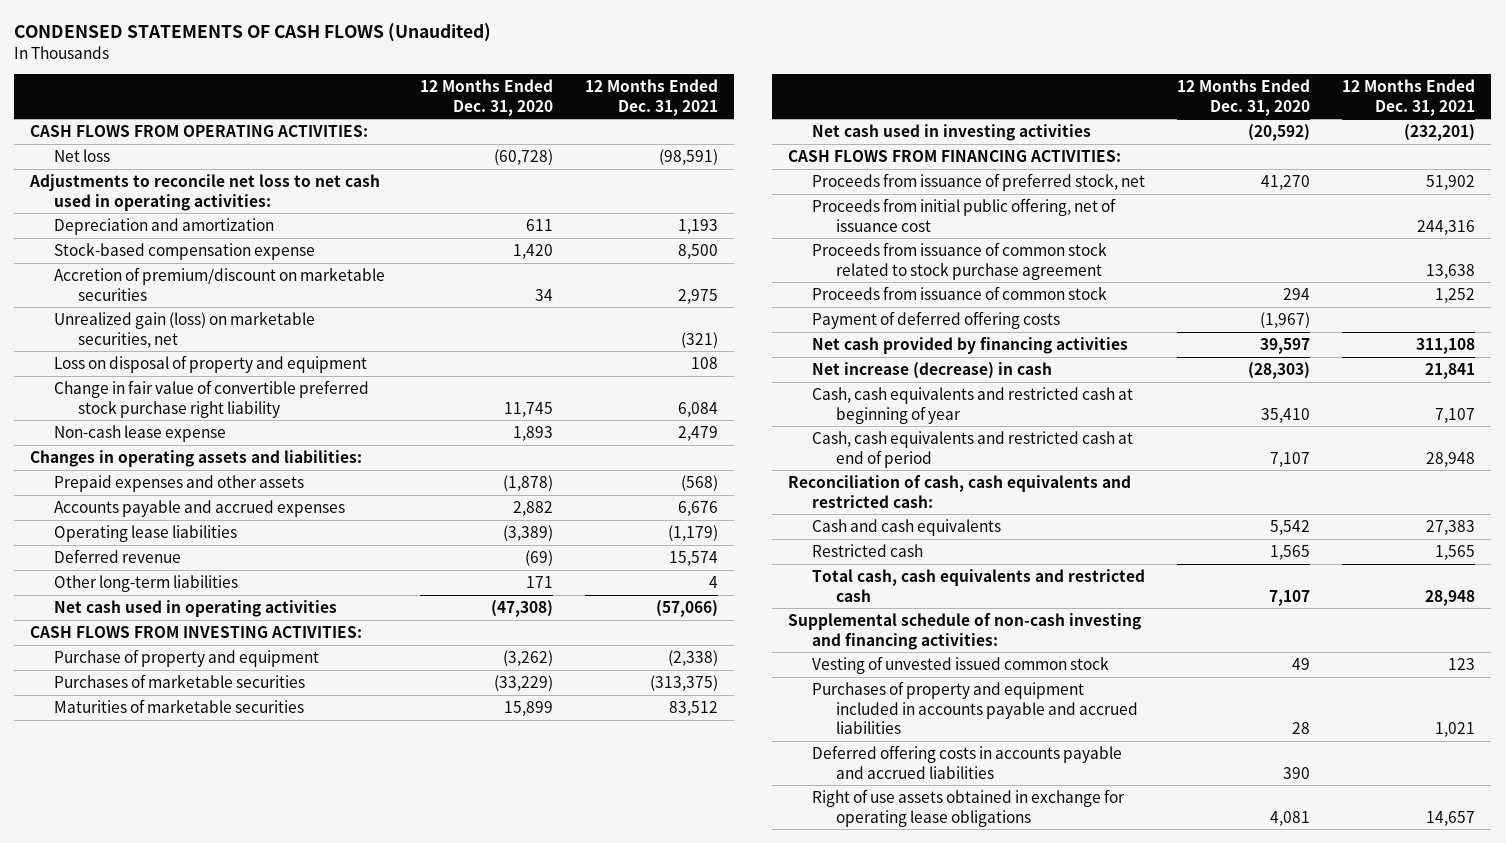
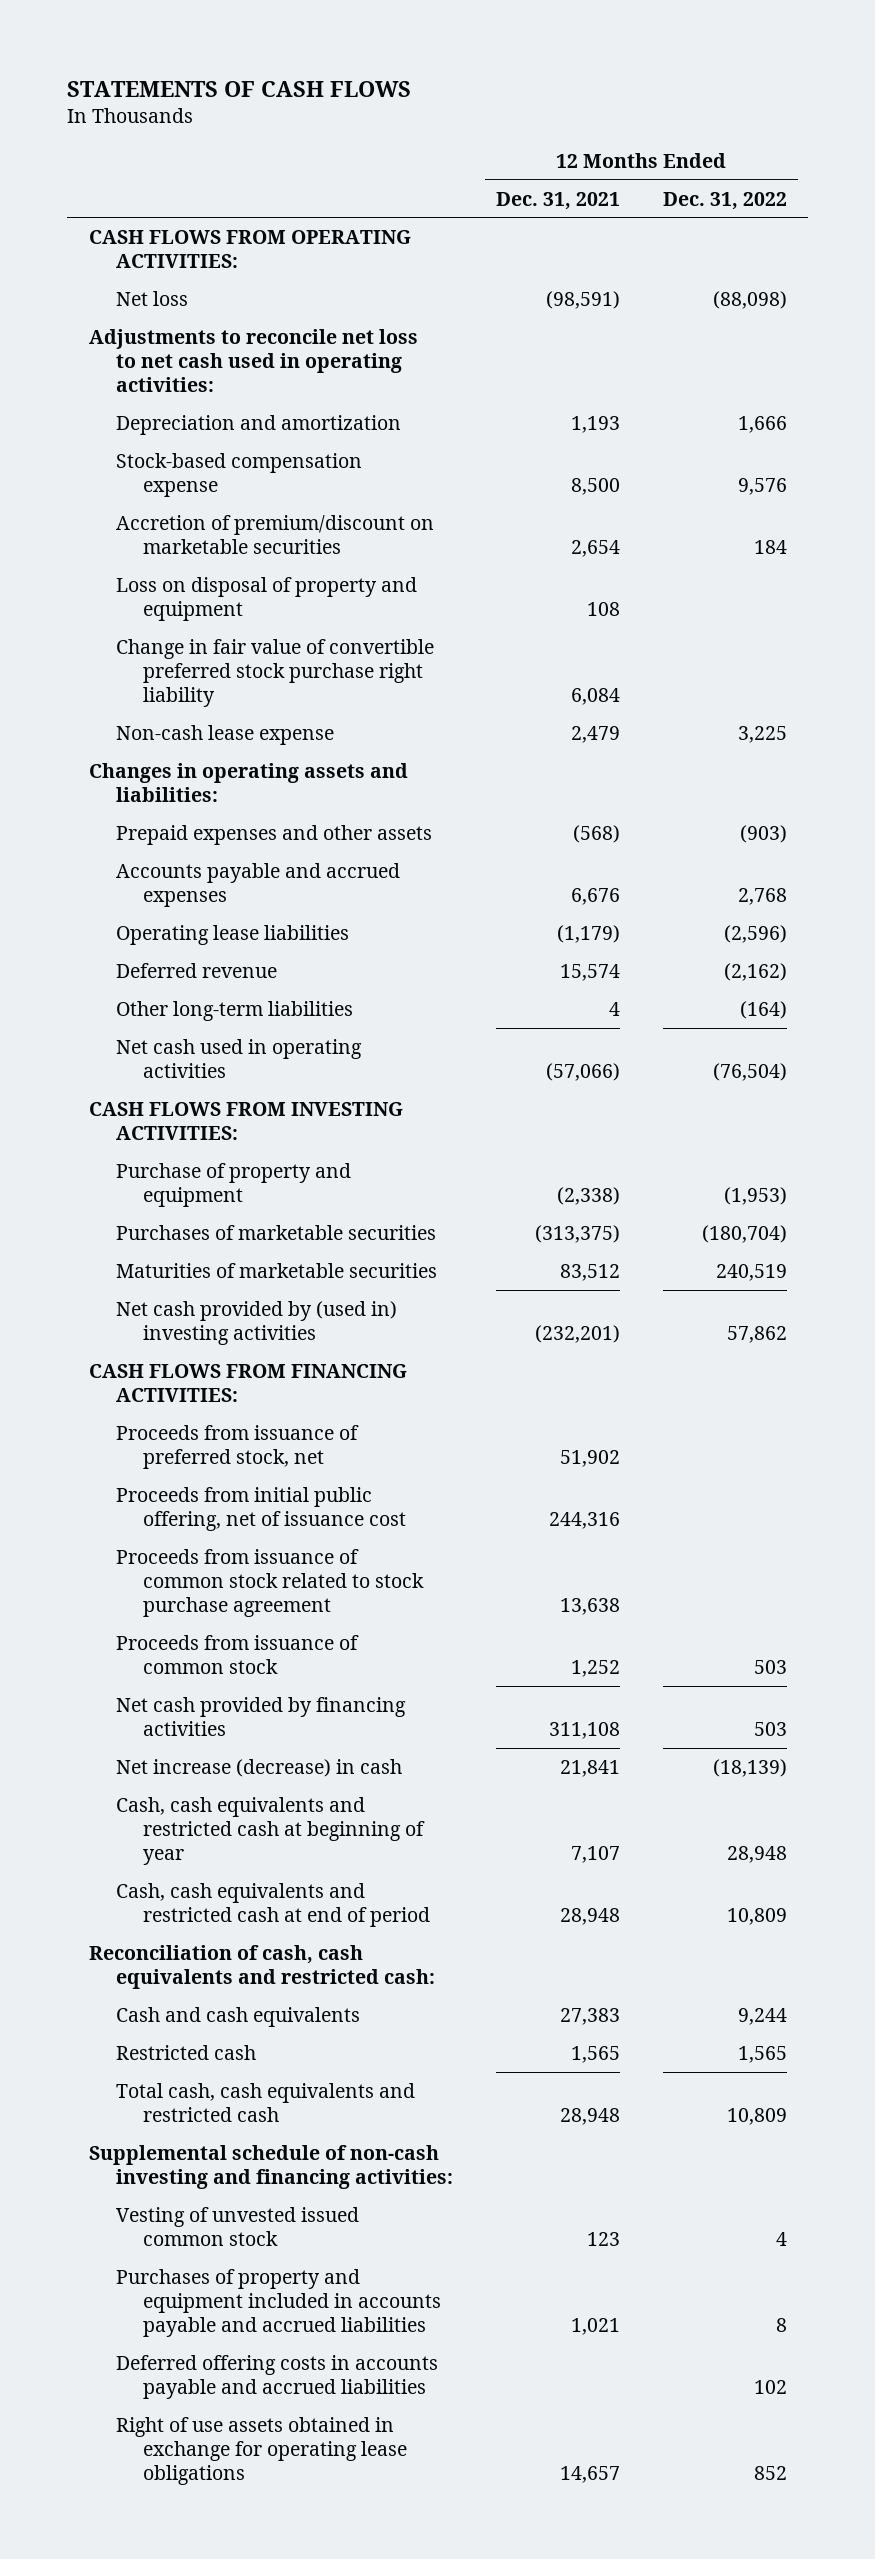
[14,23,492,43] CONDENSED STATEMENTS OF CASH FLOWS (Unaudited) -> [67,80,412,97] STATEMENTS OF CASH FLOWS
[419,79,553,116] 12 Months Ended Dec. 31, 2020 -> none
none -> [662,191,787,210] Dec. 31, 2022
[54,311,316,348] Unrealized gain (loss) on marketable securities, net -> none
[677,288,718,304] 2,975 -> [570,540,620,558] 2,654
[812,123,1092,141] Net cash used in investing activities -> [115,1300,397,1346] Net cash provided by (used in) investing activities
[812,310,1061,329] Payment of deferred offering costs -> none

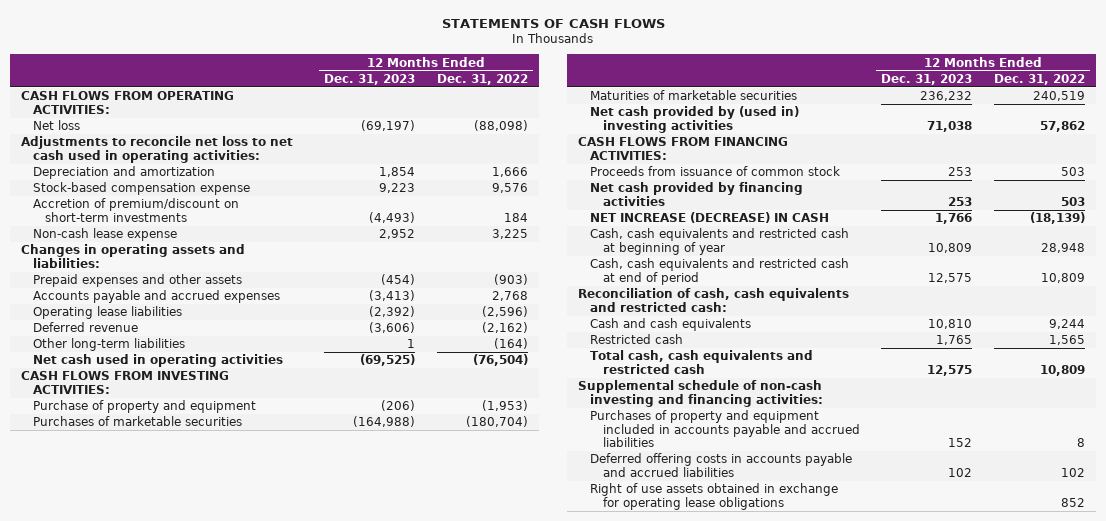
[495,191,620,210] Dec. 31, 2021 -> none
none -> [324,73,416,85] Dec. 31, 2023
[115,576,417,622] Loss on disposal of property and equipment -> none
[115,638,434,708] Change in fair value of convertible preferred stock purchase right liability -> none
[115,514,434,555] Accretion of premium/discount on marketable securities -> [33,198,240,222] Accretion of premium/discount on short-term investments
[115,1424,359,1470] Proceeds from issuance of preferred stock, net -> none
[115,1486,407,1532] Proceeds from initial public offering, net of issuance cost -> none
[115,1548,425,1618] Proceeds from issuance of common stock related to stock purchase agreement -> none
[115,1758,402,1777] Net increase (decrease) in cash -> [590,212,830,224] NET INCREASE (DECREASE) IN CASH
[115,2206,359,2247] Vesting of unvested issued common stock -> none

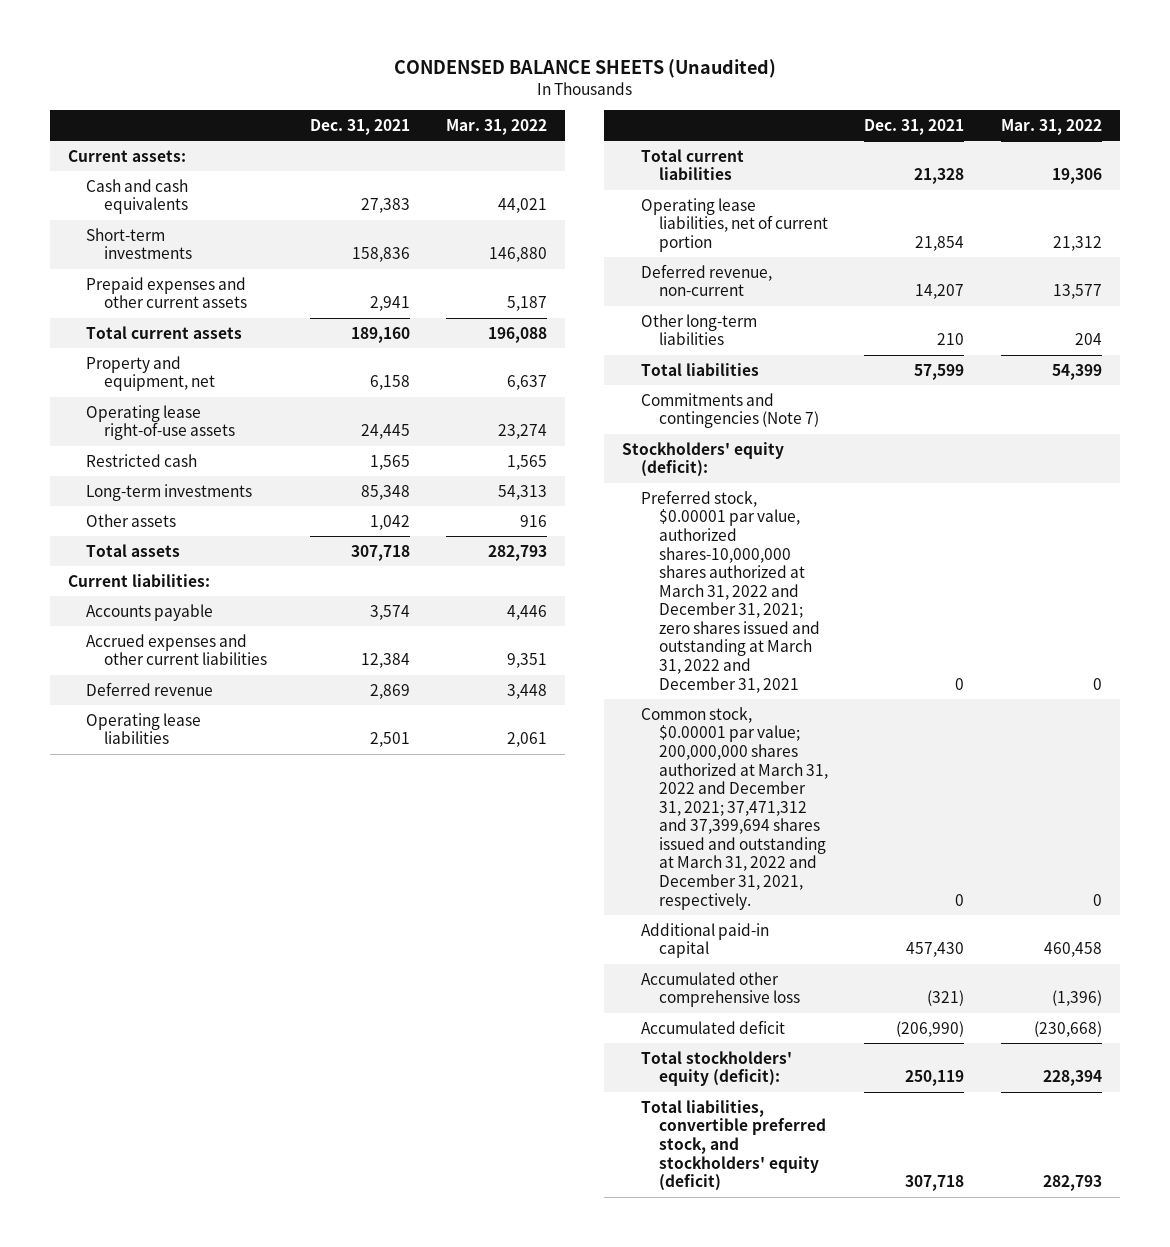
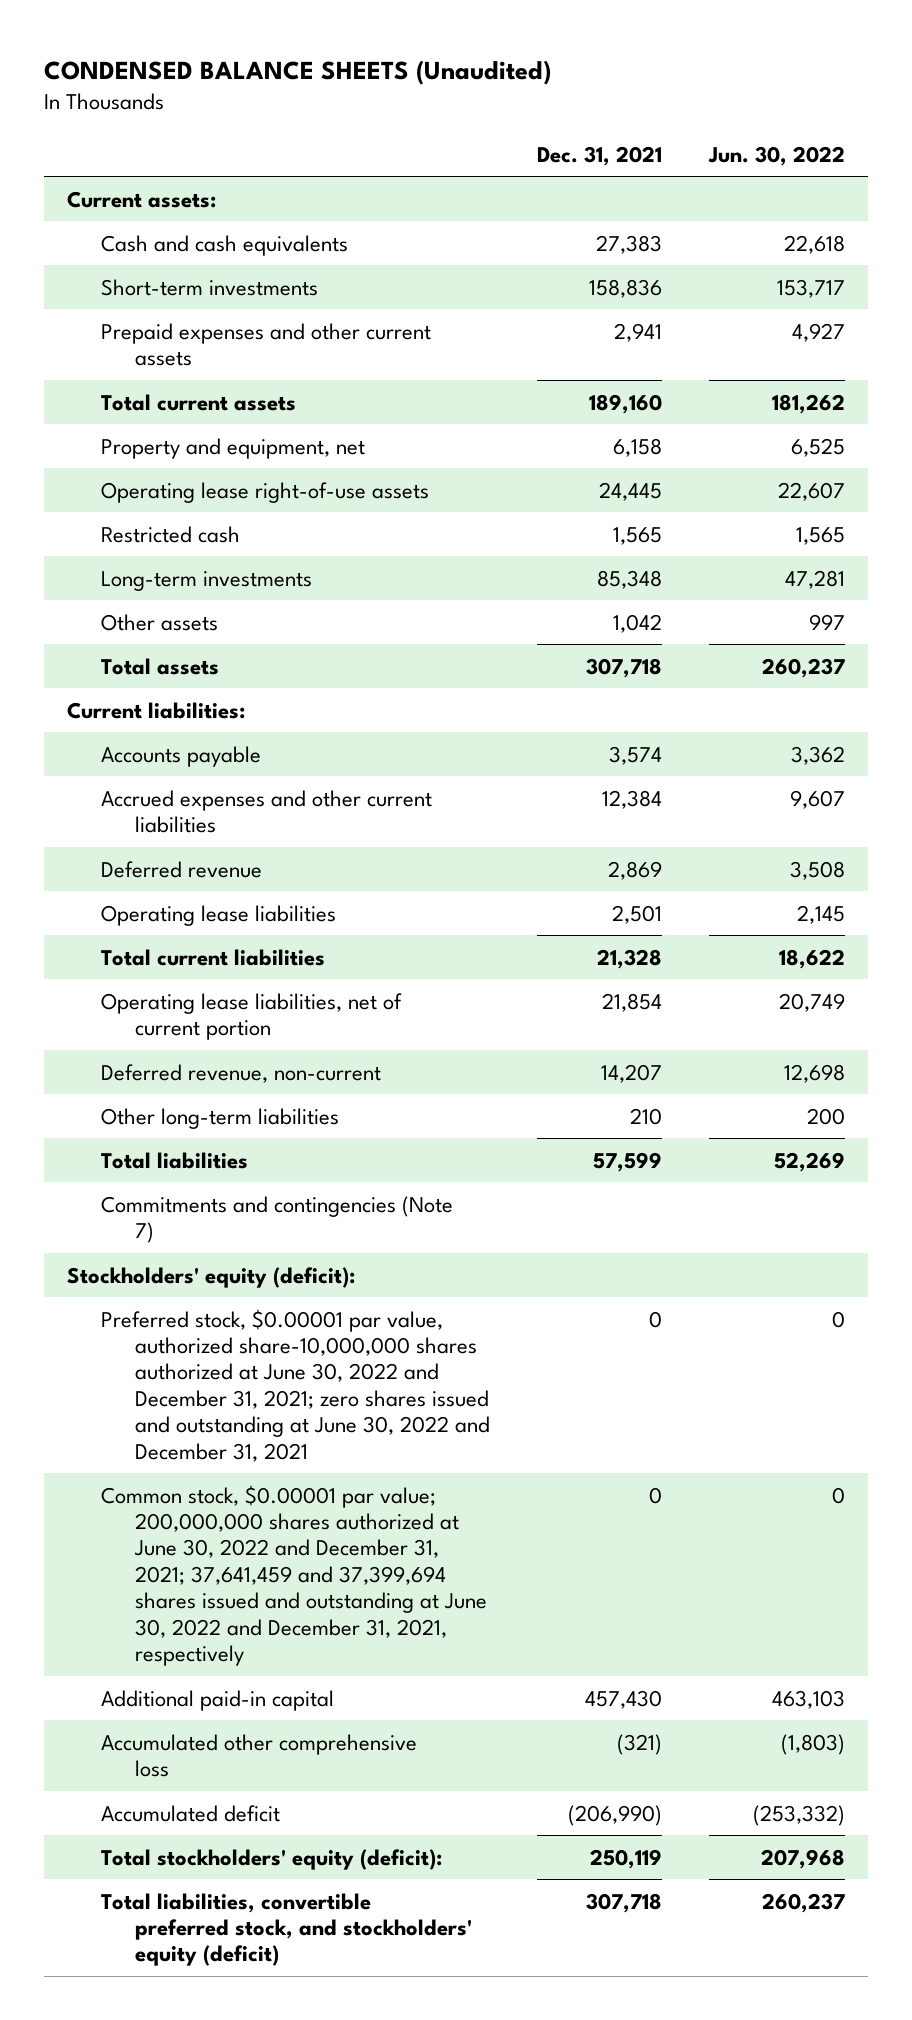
[446,119,548,136] Mar. 31, 2022 -> none
none -> [707,145,845,166] Jun. 30, 2022
[640,489,820,693] Preferred stock, $0.00001 par value, authorized shares-10,000,000 shares authorized at March 31, 2022 and December 31, 2021; zero shares issued and outstanding at March 31, 2022 and December 31, 2021 -> [101,1308,490,1462] Preferred stock, $0.00001 par value, authorized share-10,000,000 shares authorized at June 30, 2022 and December 31, 2021; zero shares issued and outstanding at June 30, 2022 and December 31, 2021
[640,706,828,910] Common stock, $0.00001 par value; 200,000,000 shares authorized at March 31, 2022 and December 31, 2021; 37,471,312 and 37,399,694 shares issued and outstanding at March 31, 2022 and December 31, 2021, respectively. -> [101,1484,487,1666] Common stock, $0.00001 par value; 200,000,000 shares authorized at June 30, 2022 and December 31, 2021; 37,641,459 and 37,399,694 shares issued and outstanding at June 30, 2022 and December 31, 2021, respectively

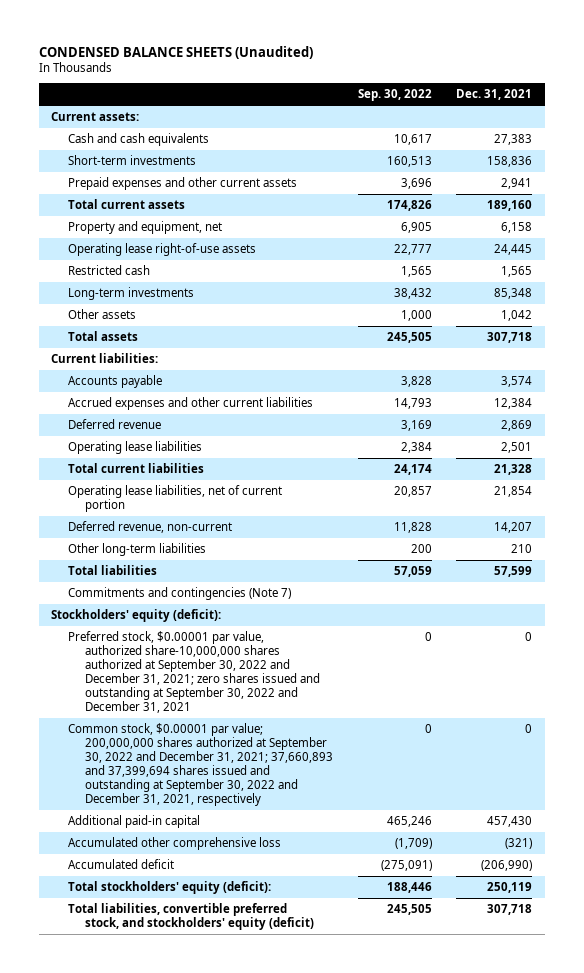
[707,145,845,166] Jun. 30, 2022 -> none
none -> [357,89,432,102] Sep. 30, 2022
[101,1308,490,1462] Preferred stock, $0.00001 par value, authorized share-10,000,000 shares authorized at June 30, 2022 and December 31, 2021; zero shares issued and outstanding at June 30, 2022 and December 31, 2021 -> [68,630,321,714] Preferred stock, $0.00001 par value, authorized share-10,000,000 shares authorized at September 30, 2022 and December 31, 2021; zero shares issued and outstanding at September 30, 2022 and December 31, 2021
[101,1484,487,1666] Common stock, $0.00001 par value; 200,000,000 shares authorized at June 30, 2022 and December 31, 2021; 37,641,459 and 37,399,694 shares issued and outstanding at June 30, 2022 and December 31, 2021, respectively -> [68,722,334,807] Common stock, $0.00001 par value; 200,000,000 shares authorized at September 30, 2022 and December 31, 2021; 37,660,893 and 37,399,694 shares issued and outstanding at September 30, 2022 and December 31, 2021, respectively

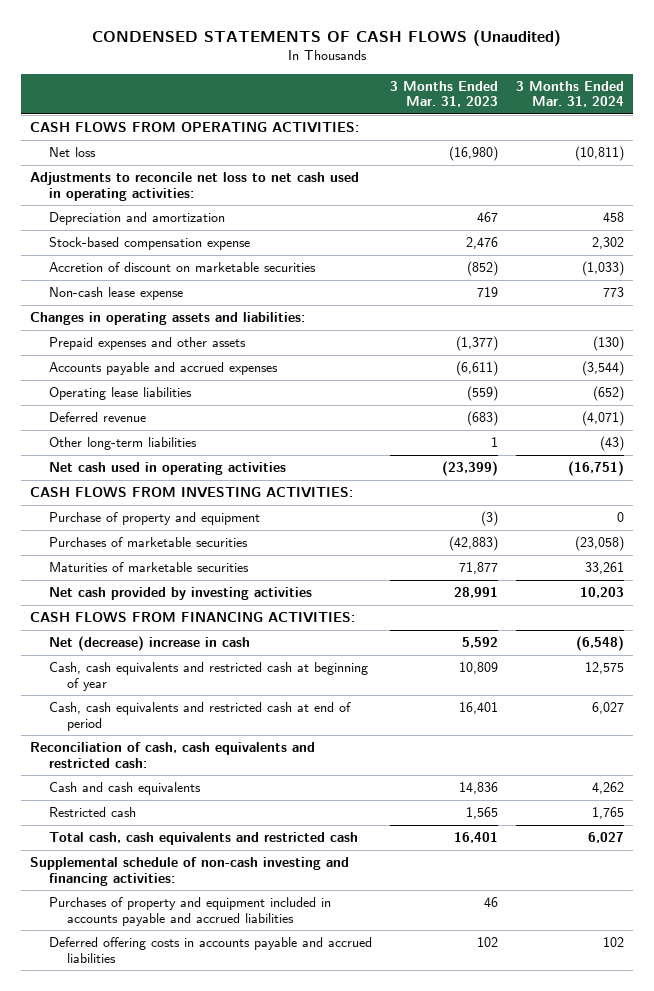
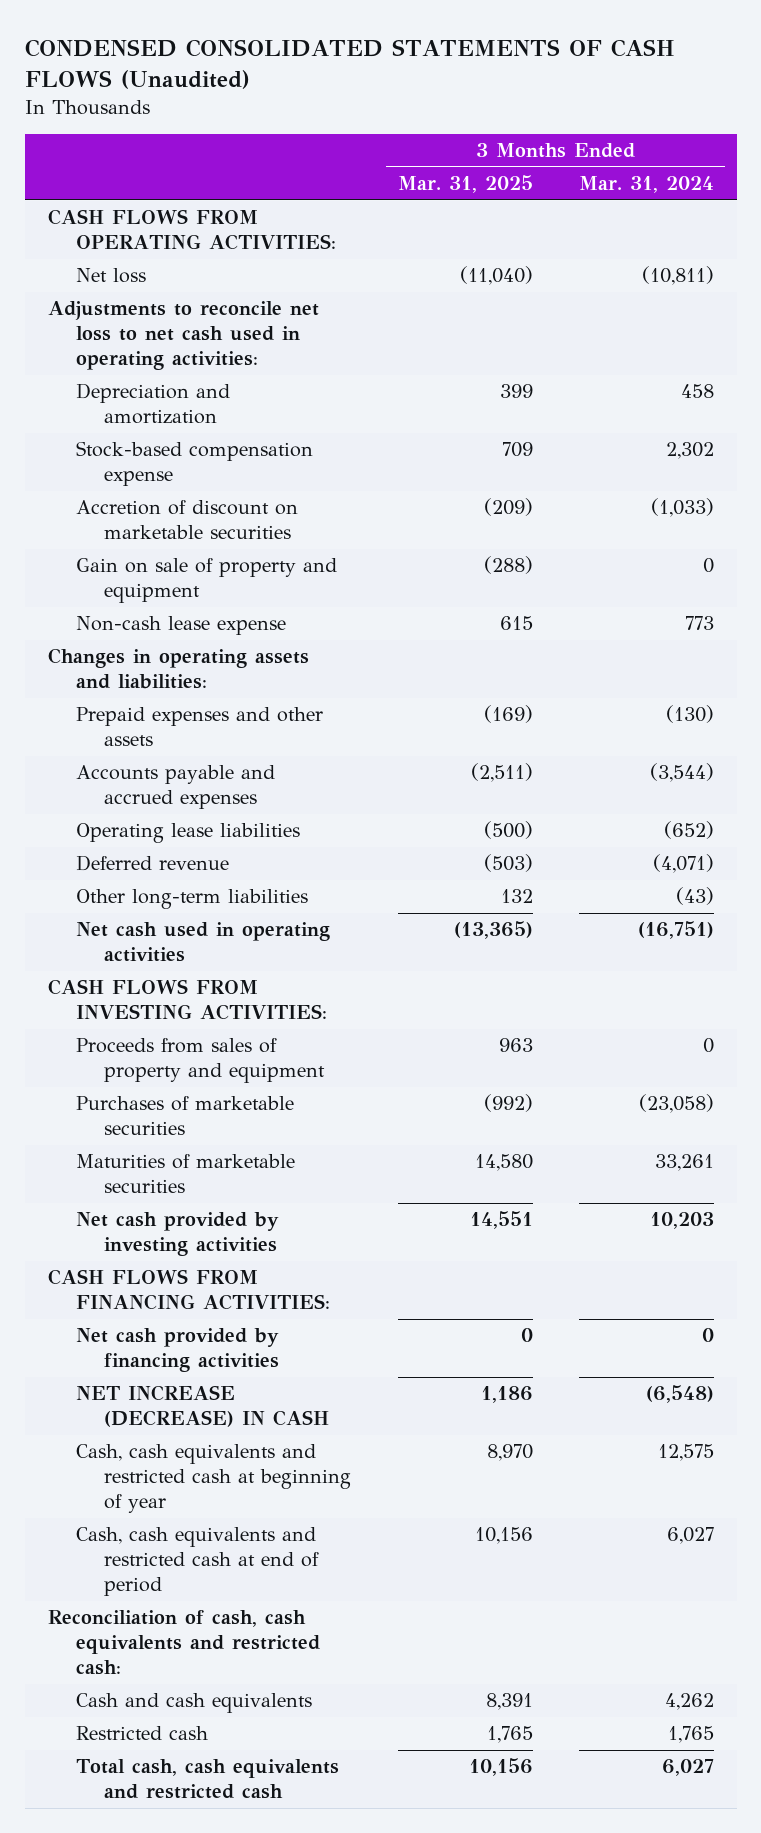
[92,30,562,47] CONDENSED STATEMENTS OF CASH FLOWS (Unaudited) -> [24,38,674,89] CONDENSED CONSOLIDATED STATEMENTS OF CASH FLOWS (Unaudited)
[390,80,499,108] 3 Months Ended Mar. 31, 2023 -> none
none -> [397,175,533,194] Mar. 31, 2025
none -> [76,558,338,604] Gain on sale of property and equipment
[48,512,260,526] Purchase of property and equipment -> [76,1038,326,1084] Proceeds from sales of property and equipment
none -> [76,1328,280,1373] Net cash provided by financing activities
[48,636,250,652] Net (decrease) increase in cash -> [76,1385,330,1428] NET INCREASE (DECREASE) IN CASH
[30,857,350,886] Supplemental schedule of non-cash investing and financing activities: -> none
[48,897,331,926] Purchases of property and equipment included in accounts payable and accrued liabilities -> none
[48,937,372,963] Deferred offering costs in accounts payable and accrued liabilities -> none

